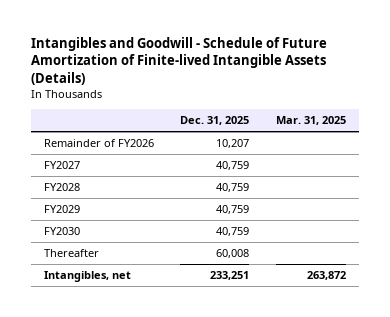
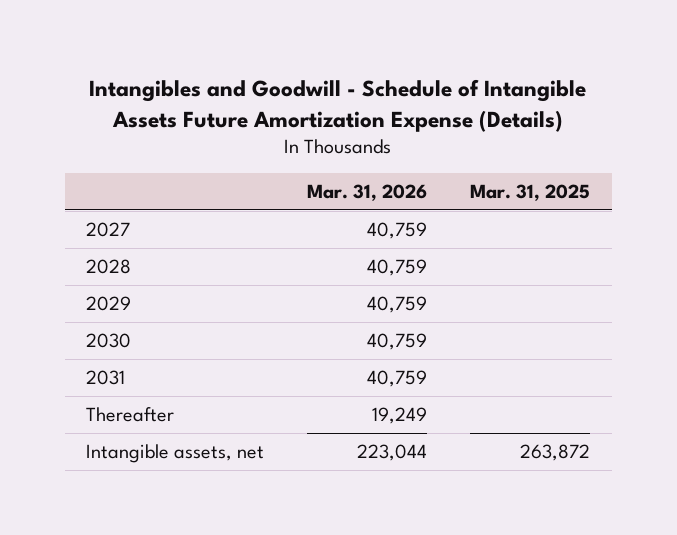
[30,37,327,85] Intangibles and Goodwill - Schedule of Future Amortization of Finite-lived Intangible Assets (Details) -> [89,78,587,132] Intangibles and Goodwill - Schedule of Intangible Assets Future Amortization Expense (Details)
[180,116,250,126] Dec. 31, 2025 -> none
none -> [307,184,428,202] Mar. 31, 2026
[43,139,154,148] Remainder of FY2026 -> none
[43,161,80,170] FY2027 -> [86,221,131,237] 2027
[43,183,80,192] FY2028 -> [86,258,132,274] 2028
[43,205,80,214] FY2029 -> [86,295,132,311] 2029
[43,227,80,236] FY2030 -> [86,332,132,348] 2030
none -> [86,369,126,385] 2031
[43,271,131,283] Intangibles, net -> [86,443,265,463] Intangible assets, net

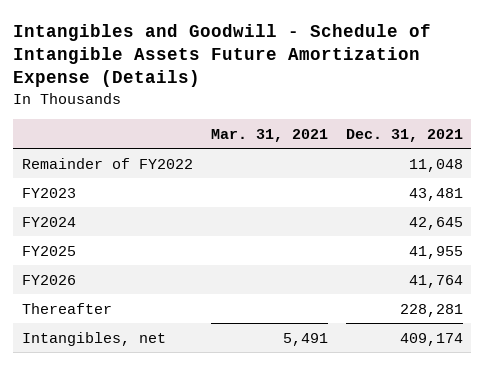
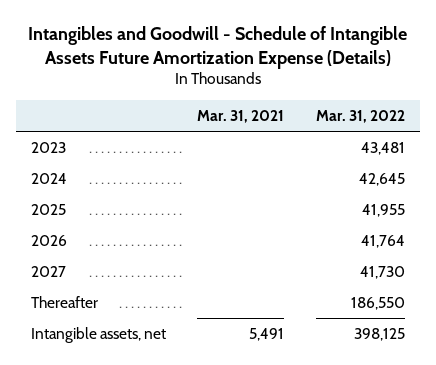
[345,128,463,142] Dec. 31, 2021 -> none
none -> [315,109,405,123] Mar. 31, 2022
[22,157,194,169] Remainder of FY2022 -> none
[22,187,77,198] FY2023 -> [31,142,67,154] 2023
[22,216,77,227] FY2024 -> [31,173,68,185] 2024
[22,245,77,256] FY2025 -> [31,204,67,216] 2025
[22,274,77,285] FY2026 -> [31,235,68,247] 2026
none -> [31,266,67,278] 2027
[22,331,167,346] Intangibles, net -> [31,327,167,344] Intangible assets, net

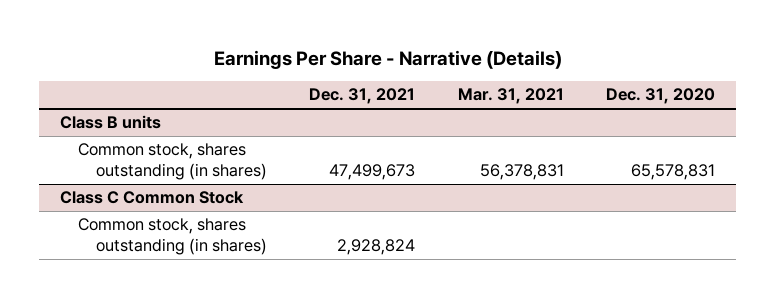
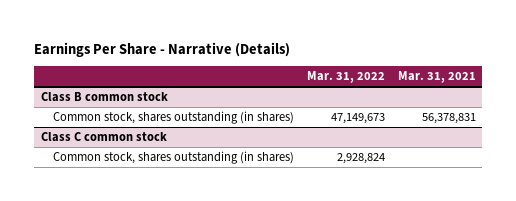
[309,88,416,105] Dec. 31, 2021 -> none
[606,88,716,105] Dec. 31, 2020 -> none
none -> [306,71,385,84] Mar. 31, 2022
[60,115,162,130] Class B units -> [40,92,168,103] Class B common stock
[60,191,245,205] Class C Common Stock -> [40,132,167,143] Class C common stock

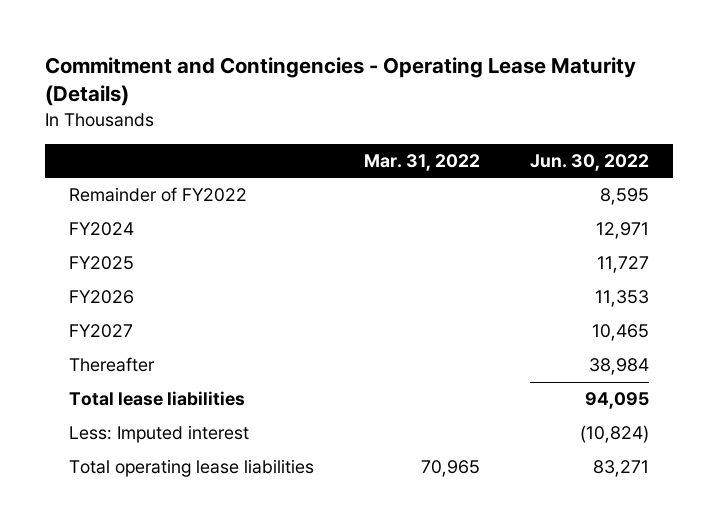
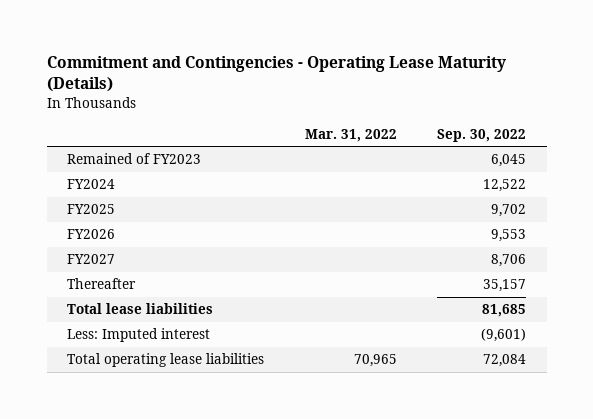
[529,154,649,172] Jun. 30, 2022 -> none
none -> [437,128,527,142] Sep. 30, 2022
[69,187,248,203] Remainder of FY2022 -> [67,153,202,165] Remained of FY2023

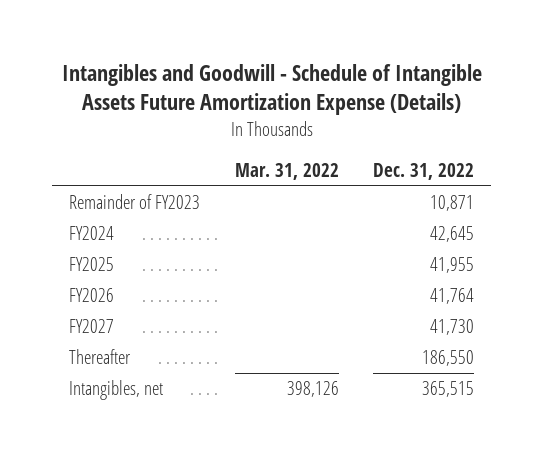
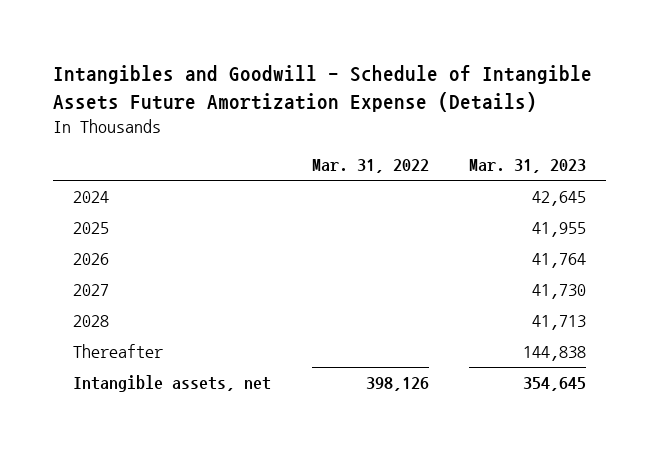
[373,162,475,180] Dec. 31, 2022 -> none
none -> [469,159,587,174] Mar. 31, 2023
[69,194,201,210] Remainder of FY2023 -> none
[69,226,115,241] FY2024 -> [73,191,110,204] 2024
[69,257,115,272] FY2025 -> [73,222,110,235] 2025
[69,288,115,303] FY2026 -> [73,253,110,266] 2026
[69,319,115,334] FY2027 -> [73,284,110,297] 2027
none -> [73,315,110,328] 2028
[69,380,164,401] Intangibles, net -> [73,375,272,393] Intangible assets, net

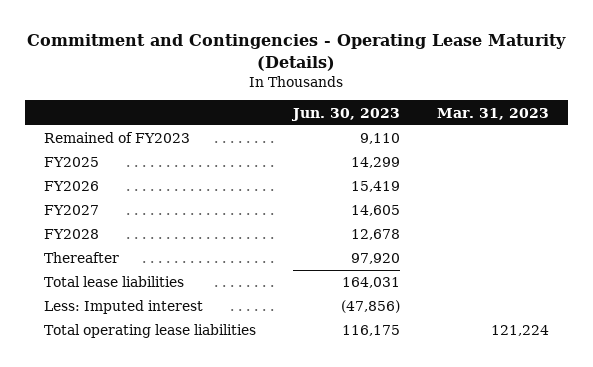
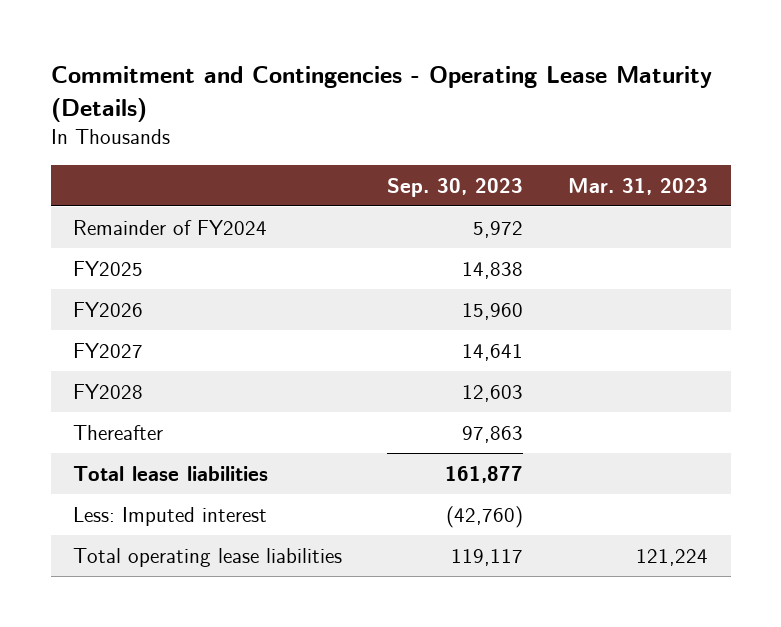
[290,107,400,121] Jun. 30, 2023 -> none
none -> [387,177,524,197] Sep. 30, 2023
[43,132,190,144] Remained of FY2023 -> [73,219,268,235] Remainder of FY2024

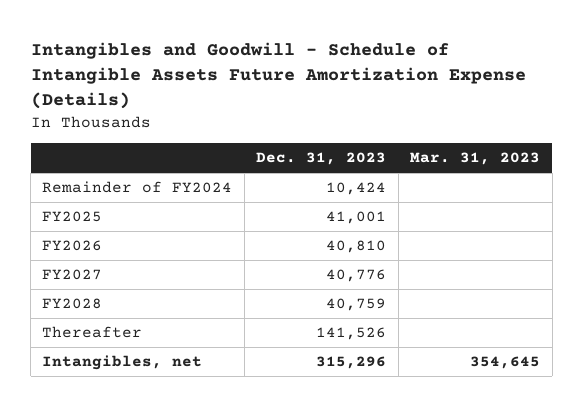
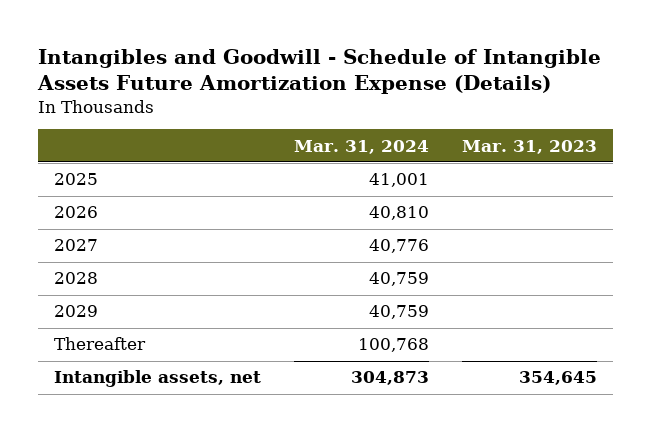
[256,152,387,166] Dec. 31, 2023 -> none
none -> [294,139,430,154] Mar. 31, 2024
[42,181,233,194] Remainder of FY2024 -> none
[42,211,103,223] FY2025 -> [54,173,99,186] 2025
[42,240,103,252] FY2026 -> [54,206,99,219] 2026
[42,269,103,281] FY2027 -> [54,239,99,252] 2027
[42,298,103,310] FY2028 -> [54,272,99,285] 2028
none -> [54,305,99,318] 2029
[42,355,203,371] Intangibles, net -> [54,370,262,388] Intangible assets, net

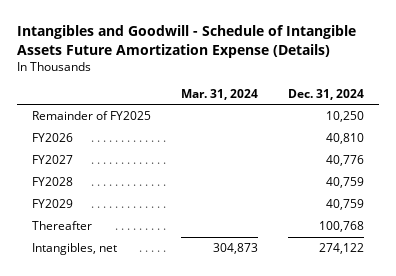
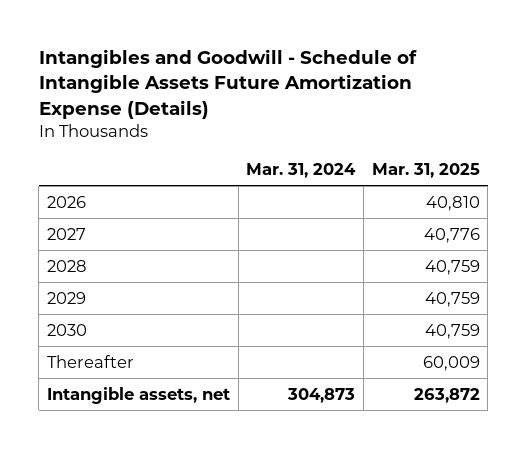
[287,88,364,100] Dec. 31, 2024 -> none
none -> [371,162,480,178] Mar. 31, 2025
[32,111,152,121] Remainder of FY2025 -> none
[32,133,74,143] FY2026 -> [47,195,87,208] 2026
[32,155,74,165] FY2027 -> [47,227,87,240] 2027
[32,177,74,187] FY2028 -> [47,259,88,272] 2028
[32,199,74,209] FY2029 -> [47,291,87,304] 2029
none -> [47,323,88,336] 2030
[32,243,118,256] Intangibles, net -> [47,386,231,404] Intangible assets, net

